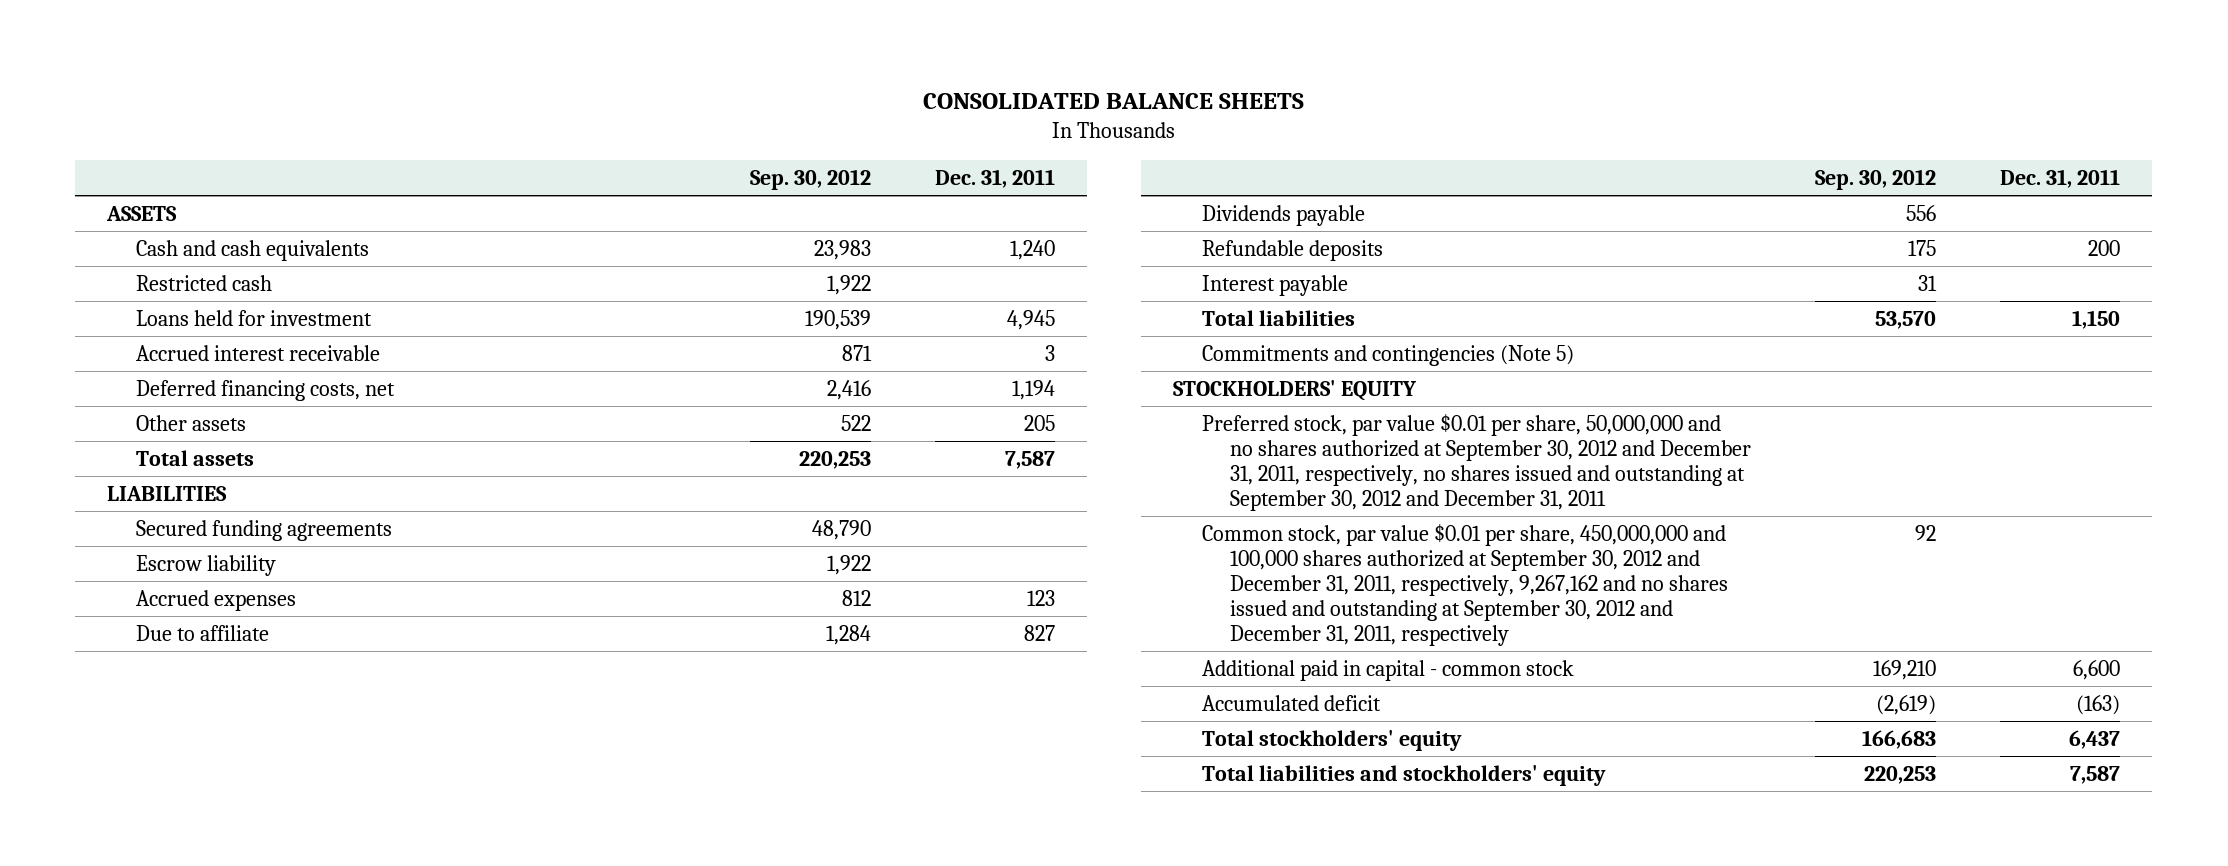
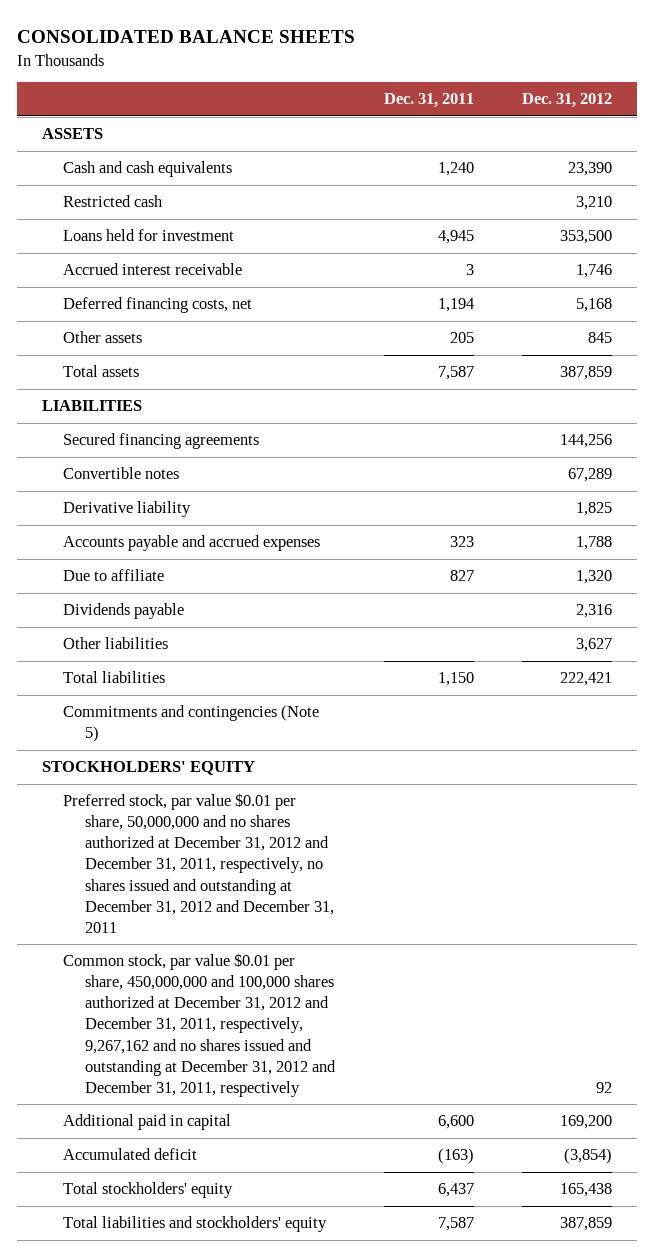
[749,168,871,190] Sep. 30, 2012 -> none
none -> [522,93,613,109] Dec. 31, 2012
[136,554,277,576] Escrow liability -> none
[136,519,393,541] Secured funding agreements -> [63,433,260,450] Secured financing agreements
none -> [63,467,180,480] Convertible notes
none -> [63,501,192,518] Derivative liability
[136,589,297,611] Accrued expenses -> [63,535,321,552] Accounts payable and accrued expenses
[1026,589,1055,606] 123 -> [449,536,474,548] 323
[1201,239,1383,261] Refundable deposits -> none
[1201,274,1348,296] Interest payable -> none
none -> [63,637,169,650] Other liabilities
[1201,413,1752,512] Preferred stock, par value $0.01 per share, 50,000,000 and no shares authorized at September 30, 2012 and December 31, 2011, respectively, no shares issued and outstanding at September 30, 2012 and December 31, 2011 -> [63,793,334,933] Preferred stock, par value $0.01 per share, 50,000,000 and no shares authorized at December 31, 2012 and December 31, 2011, respectively, no shares issued and outstanding at December 31, 2012 and December 31, 2011
[1201,523,1729,647] Common stock, par value $0.01 per share, 450,000,000 and 100,000 shares authorized at September 30, 2012 and December 31, 2011, respectively, 9,267,162 and no shares issued and outstanding at September 30, 2012 and December 31, 2011, respectively -> [63,953,336,1097] Common stock, par value $0.01 per share, 450,000,000 and 100,000 shares authorized at December 31, 2012 and December 31, 2011, respectively, 9,267,162 and no shares issued and outstanding at December 31, 2012 and December 31, 2011, respectively
[1201,659,1574,681] Additional paid in capital - common stock -> [63,1114,232,1131] Additional paid in capital

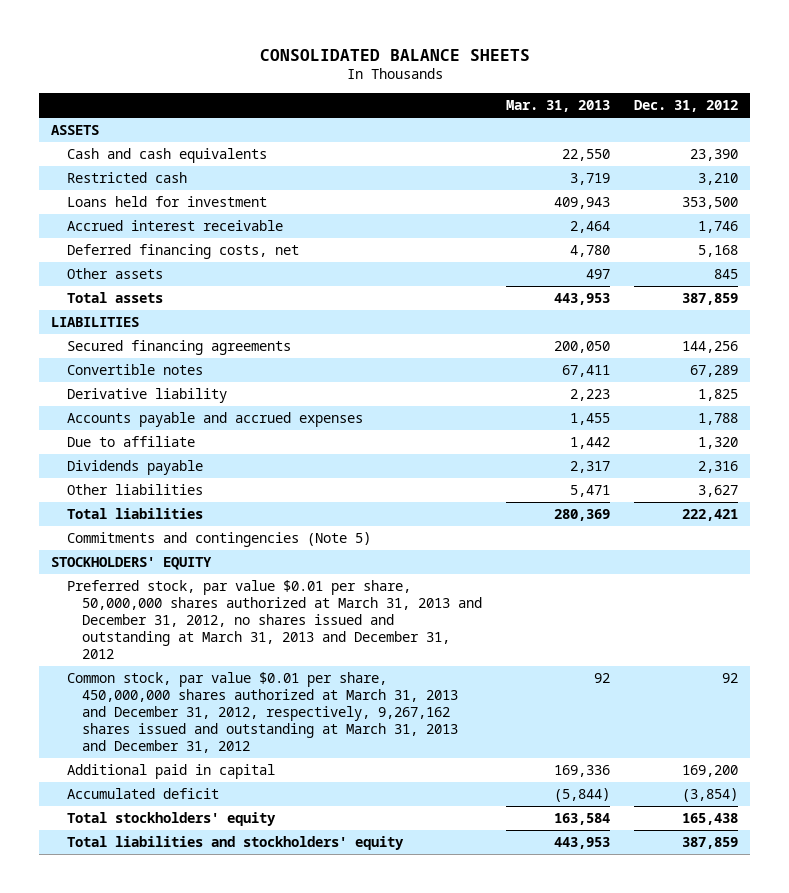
[383,93,474,109] Dec. 31, 2011 -> none
none -> [506,100,611,113] Mar. 31, 2013
[63,793,334,933] Preferred stock, par value $0.01 per share, 50,000,000 and no shares authorized at December 31, 2012 and December 31, 2011, respectively, no shares issued and outstanding at December 31, 2012 and December 31, 2011 -> [66,580,483,659] Preferred stock, par value $0.01 per share, 50,000,000 shares authorized at March 31, 2013 and December 31, 2012, no shares issued and outstanding at March 31, 2013 and December 31, 2012
[63,953,336,1097] Common stock, par value $0.01 per share, 450,000,000 and 100,000 shares authorized at December 31, 2012 and December 31, 2011, respectively, 9,267,162 and no shares issued and outstanding at December 31, 2012 and December 31, 2011, respectively -> [66,672,459,753] Common stock, par value $0.01 per share, 450,000,000 shares authorized at March 31, 2013 and December 31, 2012, respectively, 9,267,162 shares issued and outstanding at March 31, 2013 and December 31, 2012

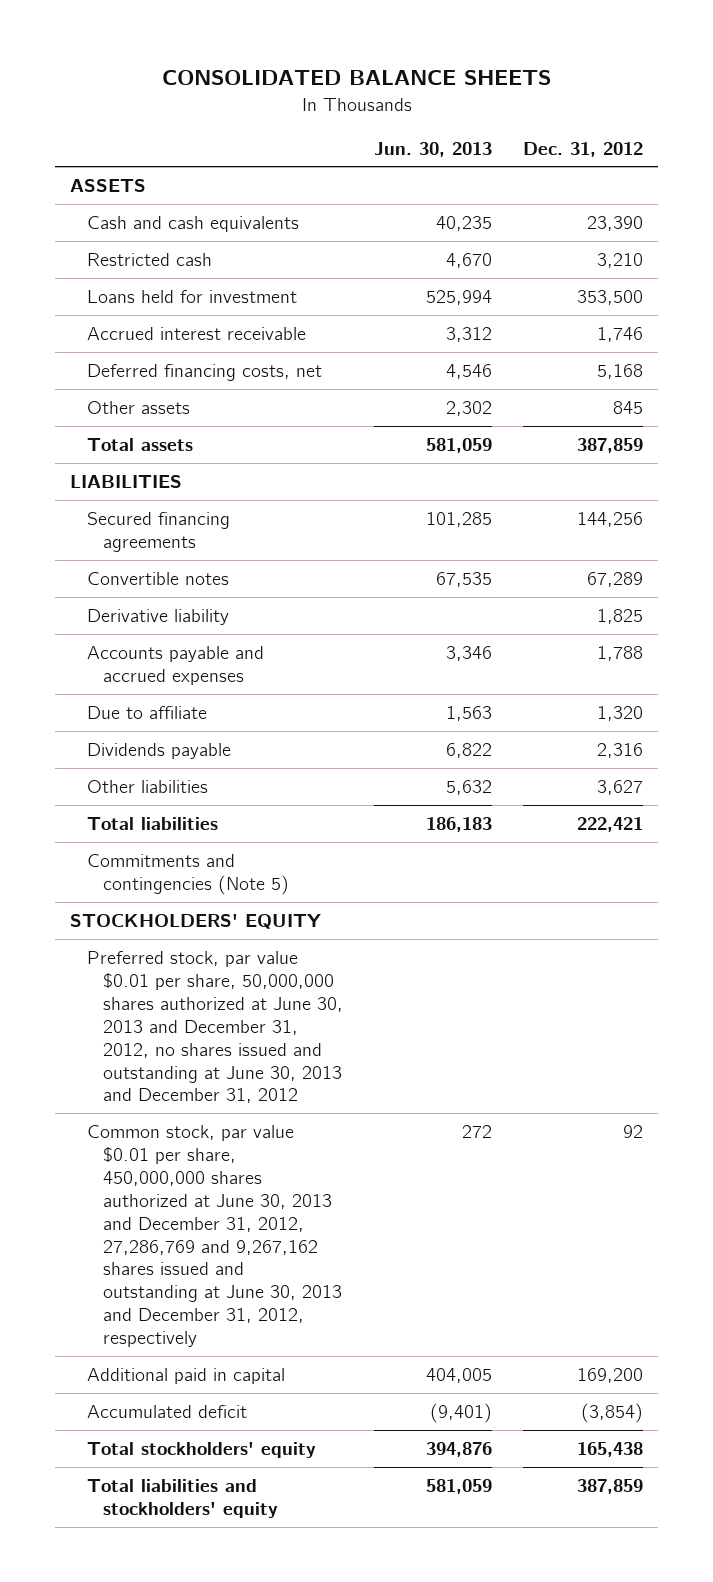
[506,100,611,113] Mar. 31, 2013 -> none
none -> [374,141,493,157] Jun. 30, 2013
[66,580,483,659] Preferred stock, par value $0.01 per share, 50,000,000 shares authorized at March 31, 2013 and December 31, 2012, no shares issued and outstanding at March 31, 2013 and December 31, 2012 -> [86,950,344,1104] Preferred stock, par value $0.01 per share, 50,000,000 shares authorized at June 30, 2013 and December 31, 2012, no shares issued and outstanding at June 30, 2013 and December 31, 2012
[66,672,459,753] Common stock, par value $0.01 per share, 450,000,000 shares authorized at March 31, 2013 and December 31, 2012, respectively, 9,267,162 shares issued and outstanding at March 31, 2013 and December 31, 2012 -> [86,1124,343,1348] Common stock, par value $0.01 per share, 450,000,000 shares authorized at June 30, 2013 and December 31, 2012, 27,286,769 and 9,267,162 shares issued and outstanding at June 30, 2013 and December 31, 2012, respectively

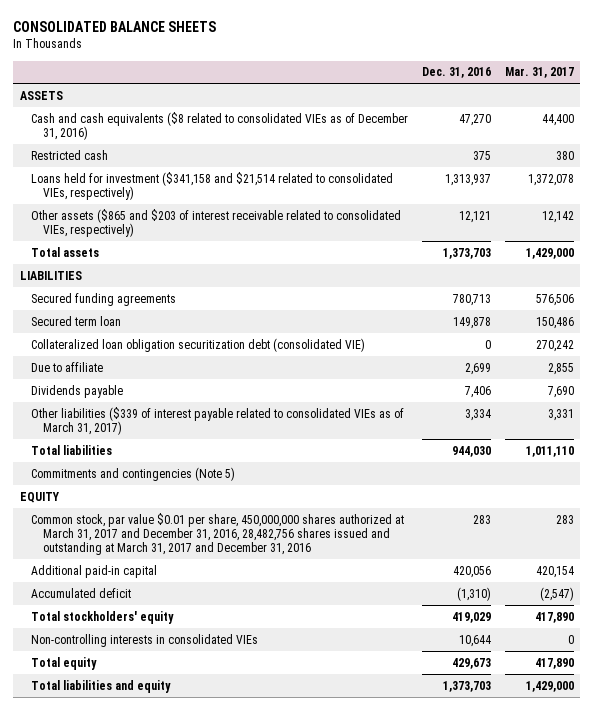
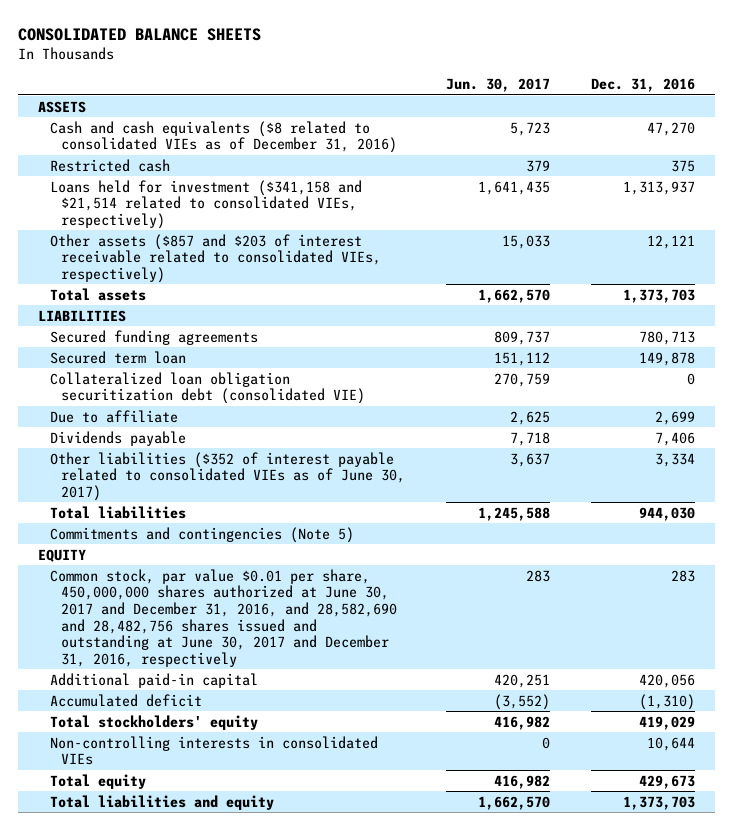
[504,67,574,79] Mar. 31, 2017 -> none
none -> [446,78,551,93] Jun. 30, 2017
[31,208,402,237] Other assets ($865 and $203 of interest receivable related to consolidated VIEs, respectively) -> [49,233,382,283] Other assets ($857 and $203 of interest receivable related to consolidated VIEs, respectively)
[31,406,405,435] Other liabilities ($339 of interest payable related to consolidated VIEs as of March 31, 2017) -> [49,451,406,501] Other liabilities ($352 of interest payable related to consolidated VIEs as of June 30, 2017)
[31,512,405,556] Common stock, par value $0.01 per share, 450,000,000 shares authorized at March 31, 2017 and December 31, 2016, 28,482,756 shares issued and outstanding at March 31, 2017 and December 31, 2016 -> [49,568,398,667] Common stock, par value $0.01 per share, 450,000,000 shares authorized at June 30, 2017 and December 31, 2016, and 28,582,690 and 28,482,756 shares issued and outstanding at June 30, 2017 and December 31, 2016, respectively

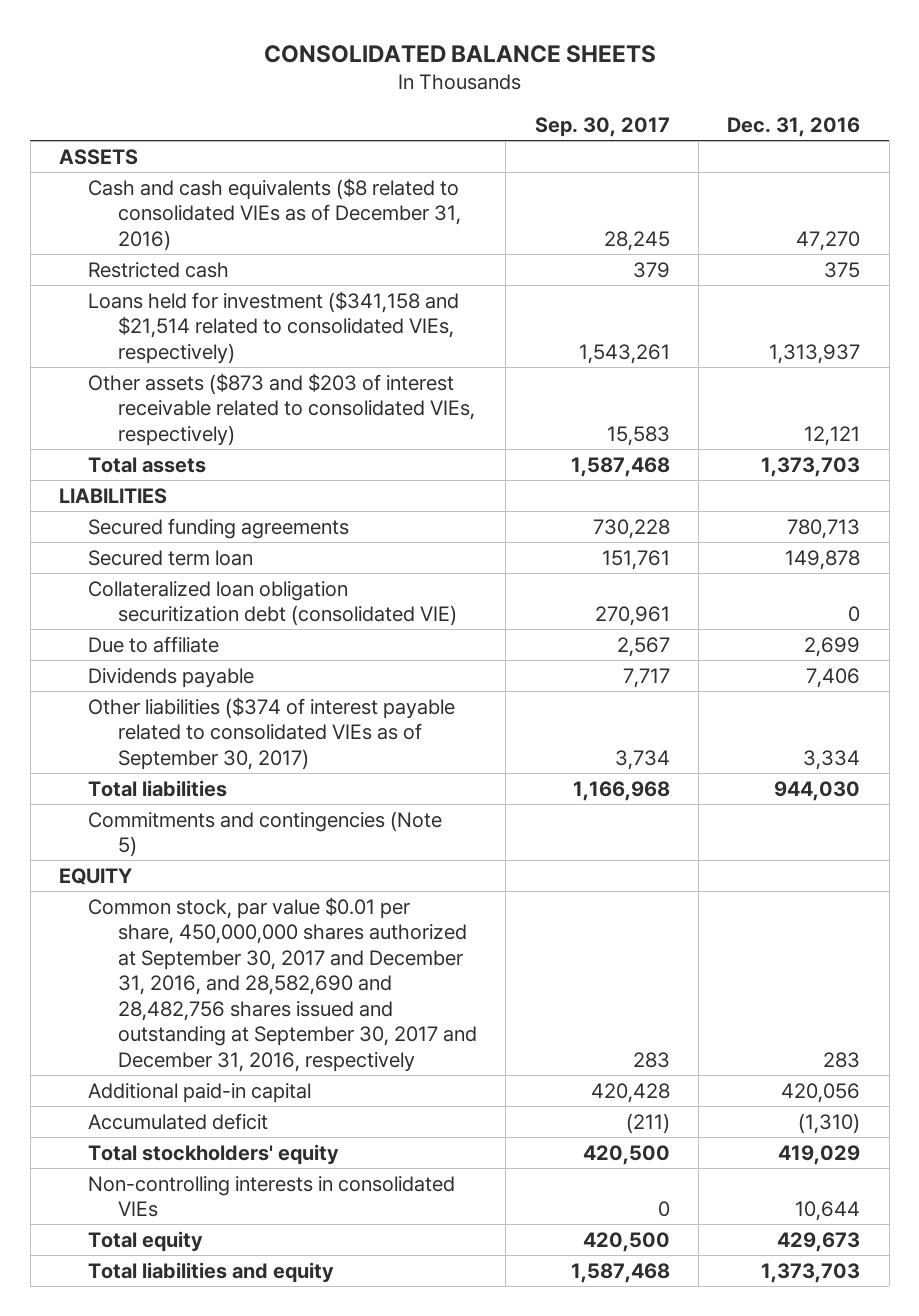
[446,78,551,93] Jun. 30, 2017 -> none
none -> [534,117,670,138] Sep. 30, 2017
[49,233,382,283] Other assets ($857 and $203 of interest receivable related to consolidated VIEs, respectively) -> [88,372,475,446] Other assets ($873 and $203 of interest receivable related to consolidated VIEs, respectively)
[49,451,406,501] Other liabilities ($352 of interest payable related to consolidated VIEs as of June 30, 2017) -> [88,696,456,770] Other liabilities ($374 of interest payable related to consolidated VIEs as of September 30, 2017)
[49,568,398,667] Common stock, par value $0.01 per share, 450,000,000 shares authorized at June 30, 2017 and December 31, 2016, and 28,582,690 and 28,482,756 shares issued and outstanding at June 30, 2017 and December 31, 2016, respectively -> [88,896,477,1072] Common stock, par value $0.01 per share, 450,000,000 shares authorized at September 30, 2017 and December 31, 2016, and 28,582,690 and 28,482,756 shares issued and outstanding at September 30, 2017 and December 31, 2016, respectively

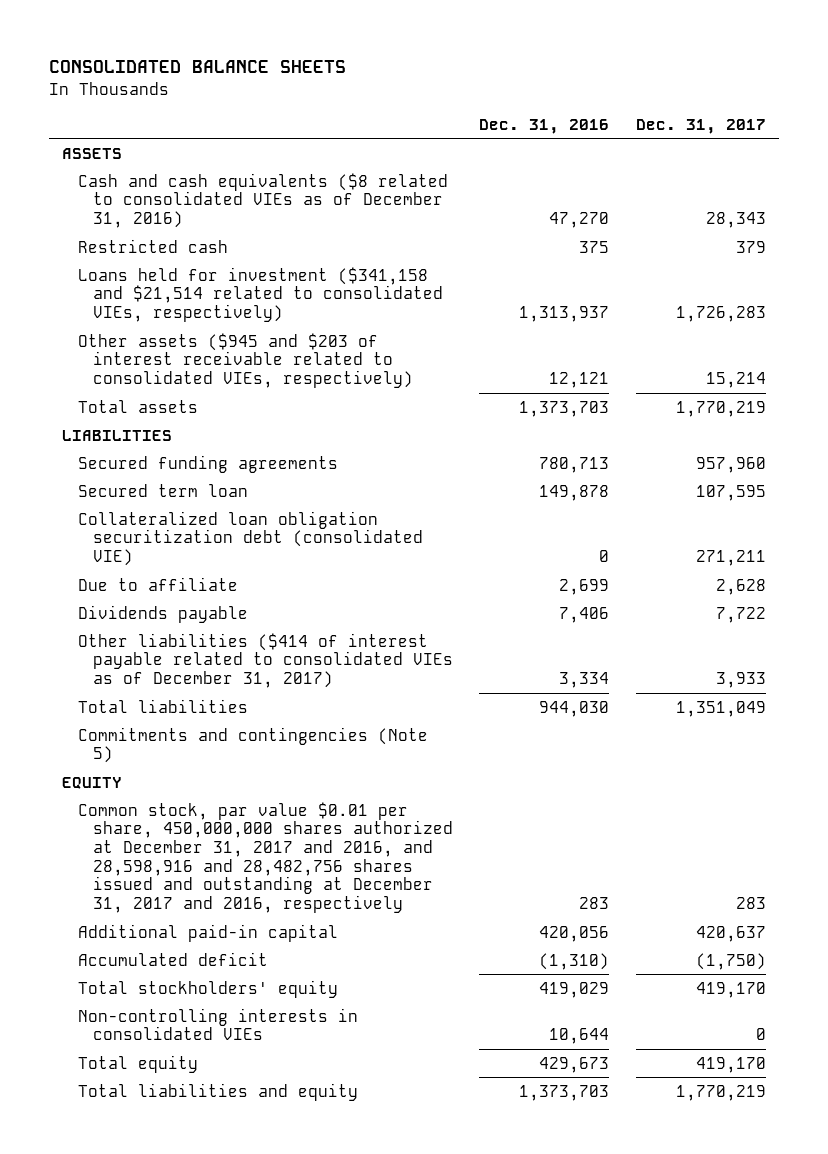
[534,117,670,138] Sep. 30, 2017 -> none
none -> [636,118,767,134] Dec. 31, 2017
[88,372,475,446] Other assets ($873 and $203 of interest receivable related to consolidated VIEs, respectively) -> [77,332,413,388] Other assets ($945 and $203 of interest receivable related to consolidated VIEs, respectively)
[88,696,456,770] Other liabilities ($374 of interest payable related to consolidated VIEs as of September 30, 2017) -> [77,632,453,688] Other liabilities ($414 of interest payable related to consolidated VIEs as of December 31, 2017)
[88,896,477,1072] Common stock, par value $0.01 per share, 450,000,000 shares authorized at September 30, 2017 and December 31, 2016, and 28,582,690 and 28,482,756 shares issued and outstanding at September 30, 2017 and December 31, 2016, respectively -> [77,801,453,913] Common stock, par value $0.01 per share, 450,000,000 shares authorized at December 31, 2017 and 2016, and 28,598,916 and 28,482,756 shares issued and outstanding at December 31, 2017 and 2016, respectively

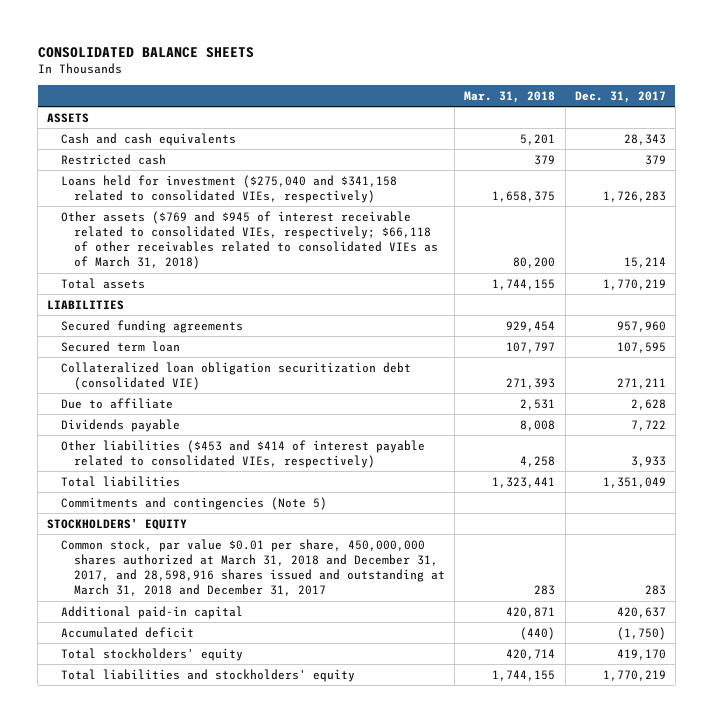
[479,118,610,134] Dec. 31, 2016 -> none
none -> [464,91,556,104] Mar. 31, 2018
[77,172,448,228] Cash and cash equivalents ($8 related to consolidated VIEs as of December 31, 2016) -> [60,132,236,146] Cash and cash equivalents
[77,266,443,322] Loans held for investment ($341,158 and $21,514 related to consolidated VIEs, respectively) -> [60,174,397,203] Loans held for investment ($275,040 and $341,158 related to consolidated VIEs, respectively)
[77,332,413,388] Other assets ($945 and $203 of interest receivable related to consolidated VIEs, respectively) -> [60,210,439,270] Other assets ($769 and $945 of interest receivable related to consolidated VIEs, respectively; $66,118 of other receivables related to consolidated VIEs as of March 31, 2018)
[77,632,453,688] Other liabilities ($414 of interest payable related to consolidated VIEs as of December 31, 2017) -> [60,439,425,468] Other liabilities ($453 and $414 of interest payable related to consolidated VIEs, respectively)
[62,776,123,789] EQUITY -> [47,517,188,530] STOCKHOLDERS' EQUITY
[77,801,453,913] Common stock, par value $0.01 per share, 450,000,000 shares authorized at December 31, 2017 and 2016, and 28,598,916 and 28,482,756 shares issued and outstanding at December 31, 2017 and 2016, respectively -> [60,538,446,597] Common stock, par value $0.01 per share, 450,000,000 shares authorized at March 31, 2018 and December 31, 2017, and 28,598,916 shares issued and outstanding at March 31, 2018 and December 31, 2017
[77,1007,358,1041] Non-controlling interests in consolidated VIEs -> none
[77,1054,198,1073] Total equity -> none
[77,1082,358,1101] Total liabilities and equity -> [60,668,355,682] Total liabilities and stockholders' equity

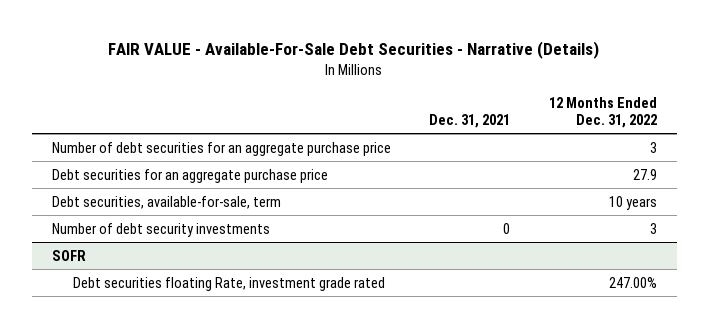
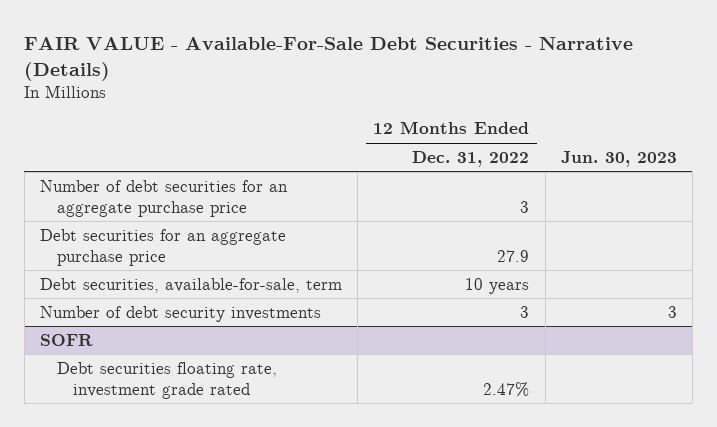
[429,114,511,129] Dec. 31, 2021 -> none
none -> [560,150,677,167] Jun. 30, 2023
[72,276,385,291] Debt securities floating Rate, investment grade rated -> [56,361,277,399] Debt securities floating rate, investment grade rated
[609,276,658,288] 247.00% -> [483,381,530,397] 2.47%

